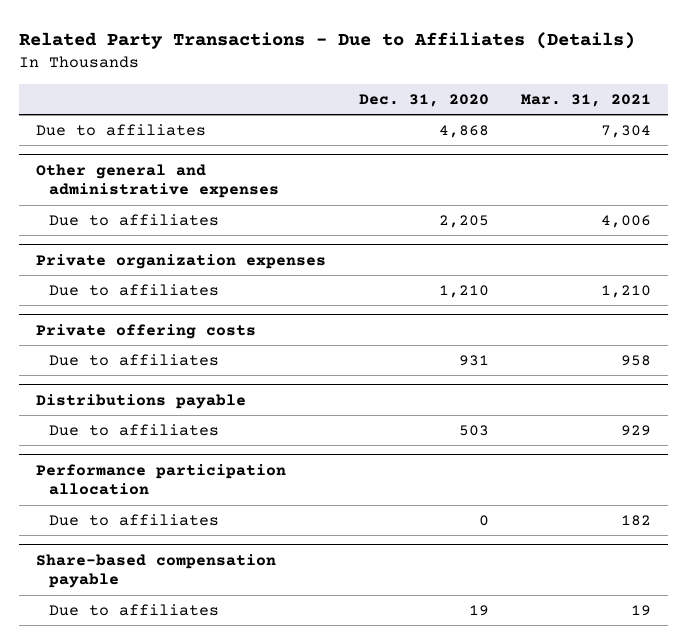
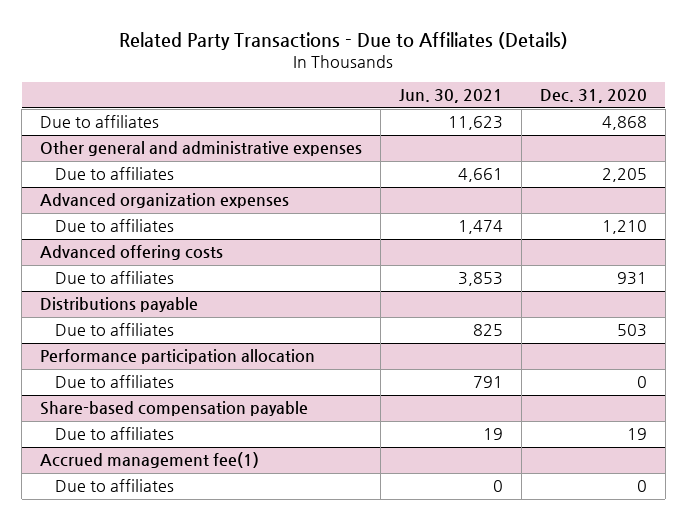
[521,93,652,107] Mar. 31, 2021 -> none
none -> [398,89,503,104] Jun. 30, 2021
[35,253,326,269] Private organization expenses -> [40,193,290,209] Advanced organization expenses
[35,323,256,339] Private offering costs -> [40,245,224,261] Advanced offering costs
none -> [40,452,260,469] Accrued management fee(1)
none -> [54,479,174,493] Due to affiliates

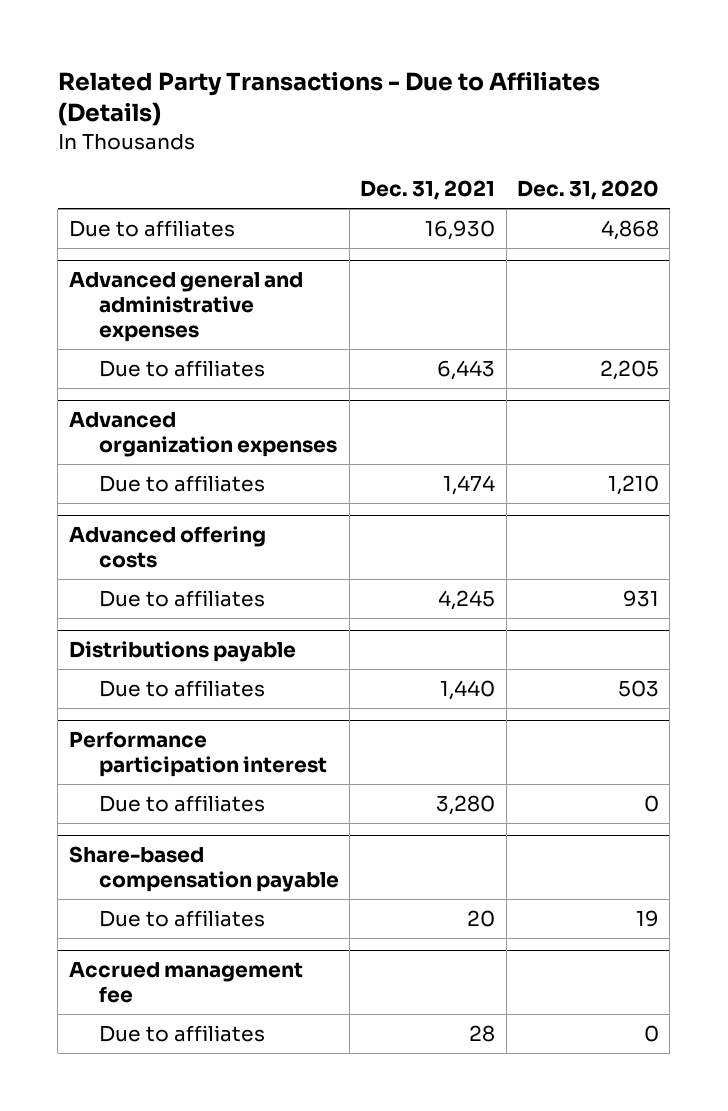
[398,89,503,104] Jun. 30, 2021 -> none
none -> [360,180,496,201] Dec. 31, 2021
[40,141,363,157] Other general and administrative expenses -> [68,272,303,343] Advanced general and administrative expenses
[40,349,316,365] Performance participation allocation -> [68,731,327,778] Performance participation interest
[40,452,260,469] Accrued management fee(1) -> [68,962,303,1004] Accrued management fee

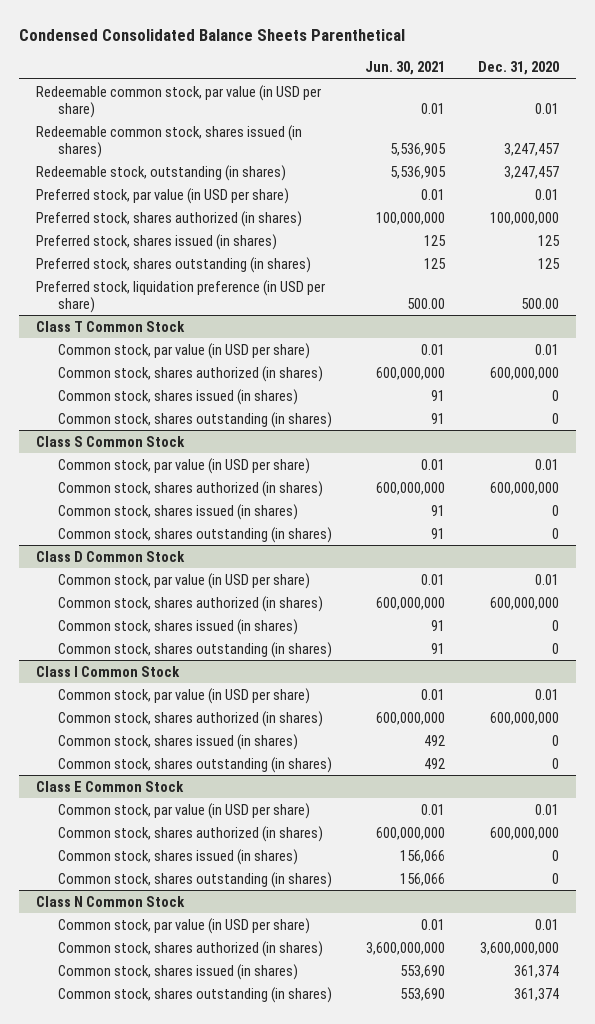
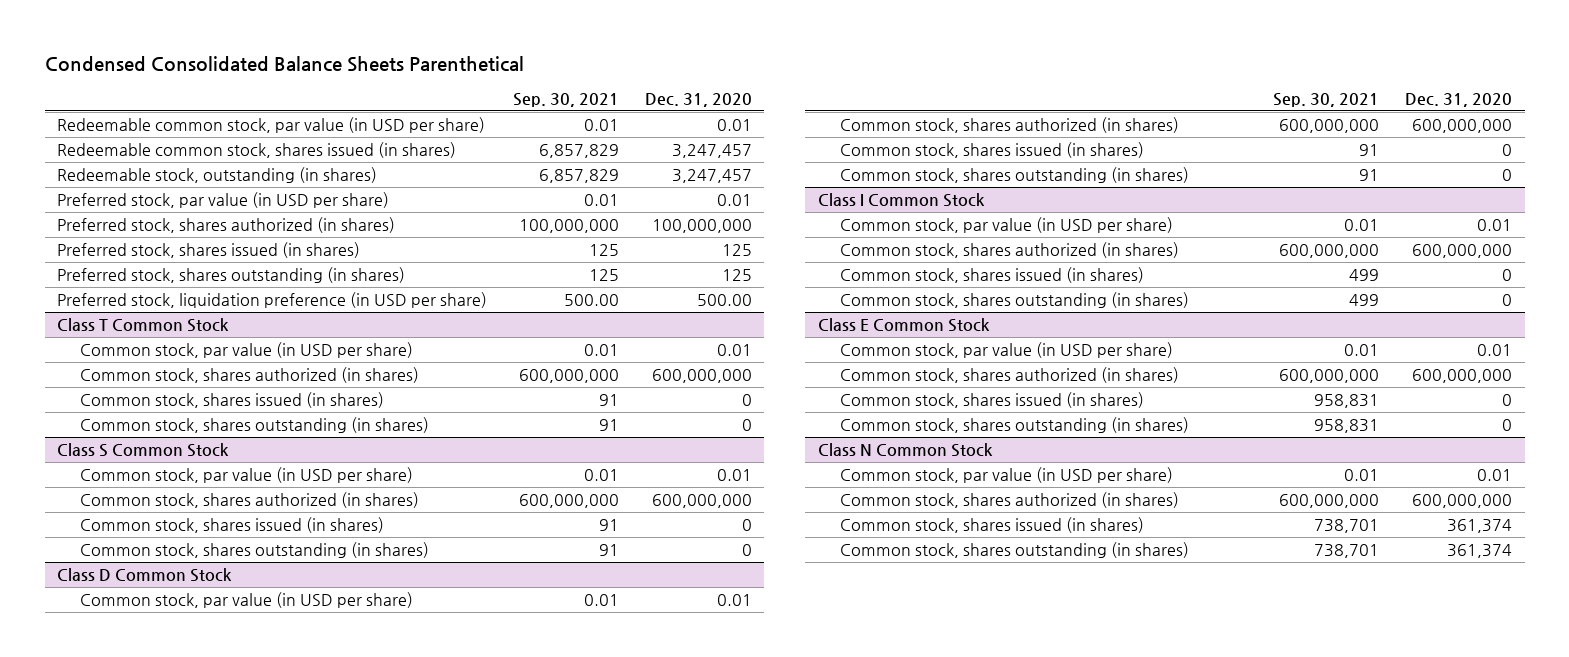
[364,61,445,76] Jun. 30, 2021 -> none
none -> [512,92,619,107] Sep. 30, 2021
[480,941,560,955] 3,600,000,000 -> [1411,493,1512,508] 600,000,000

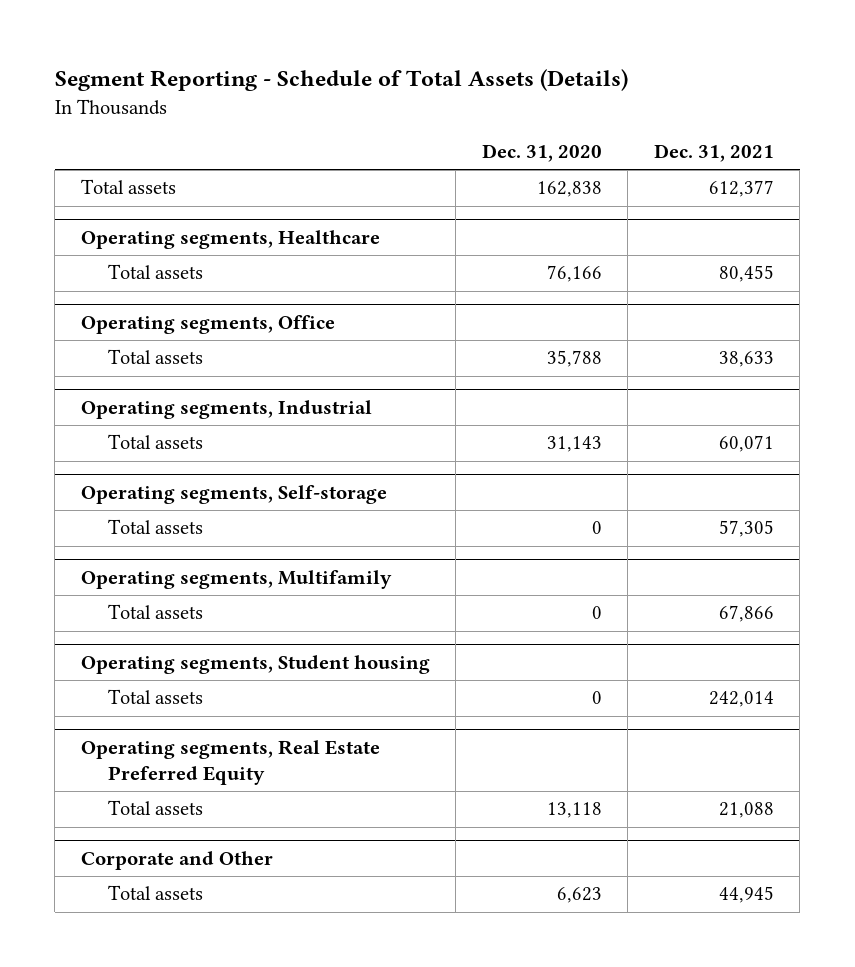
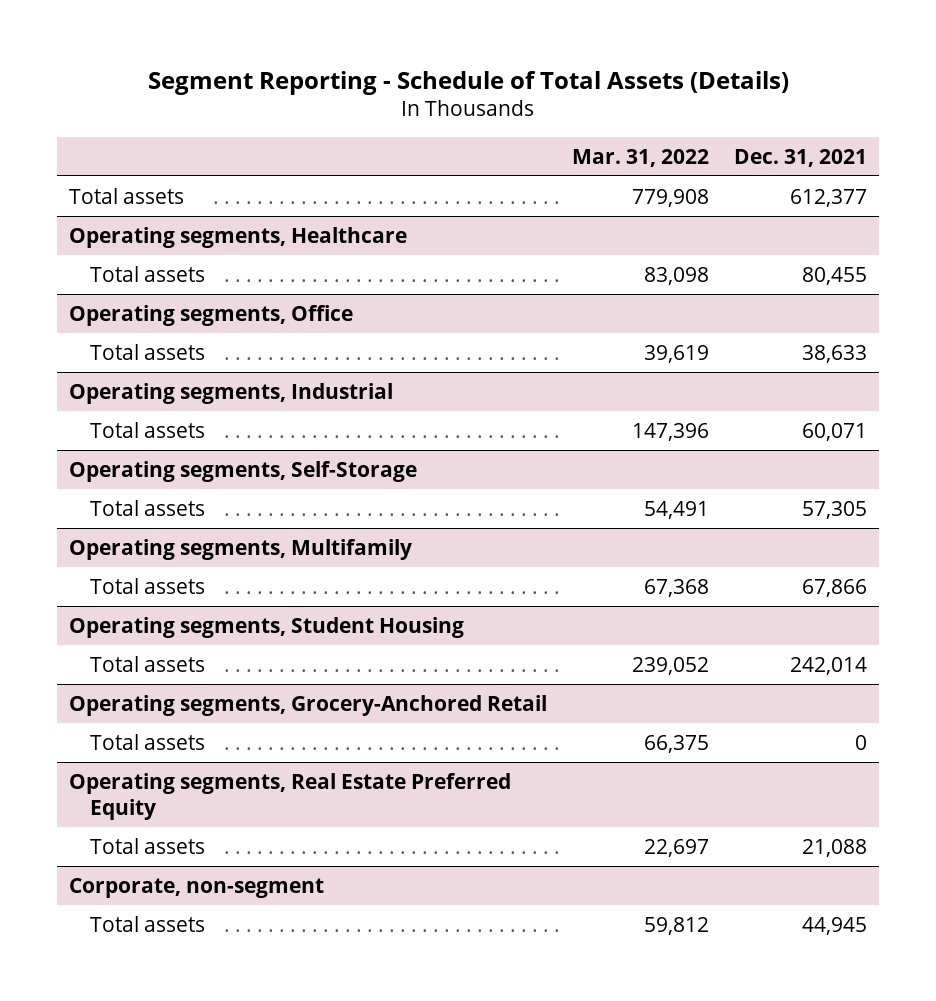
[481,144,602,163] Dec. 31, 2020 -> none
none -> [571,148,709,167] Mar. 31, 2022
[80,484,387,504] Operating segments, Self-storage -> [69,460,418,482] Operating segments, Self-Storage
[80,654,430,674] Operating segments, Student housing -> [69,616,465,638] Operating segments, Student Housing
none -> [69,694,548,716] Operating segments, Grocery-Anchored Retail
none -> [89,733,205,750] Total assets
[80,850,273,870] Corporate and Other -> [69,877,325,898] Corporate, non-segment

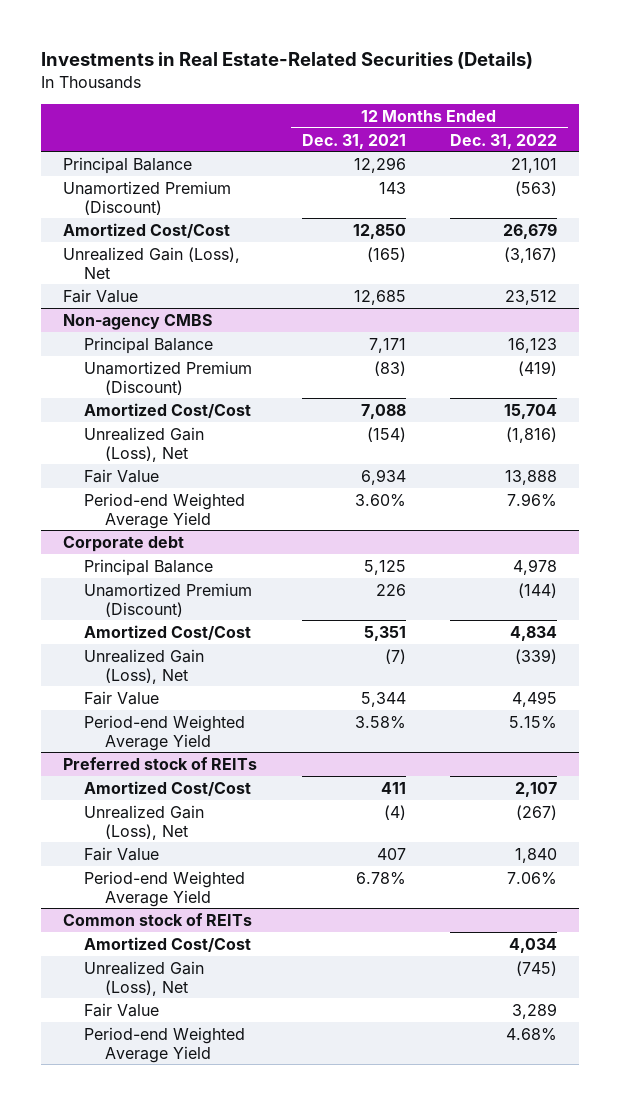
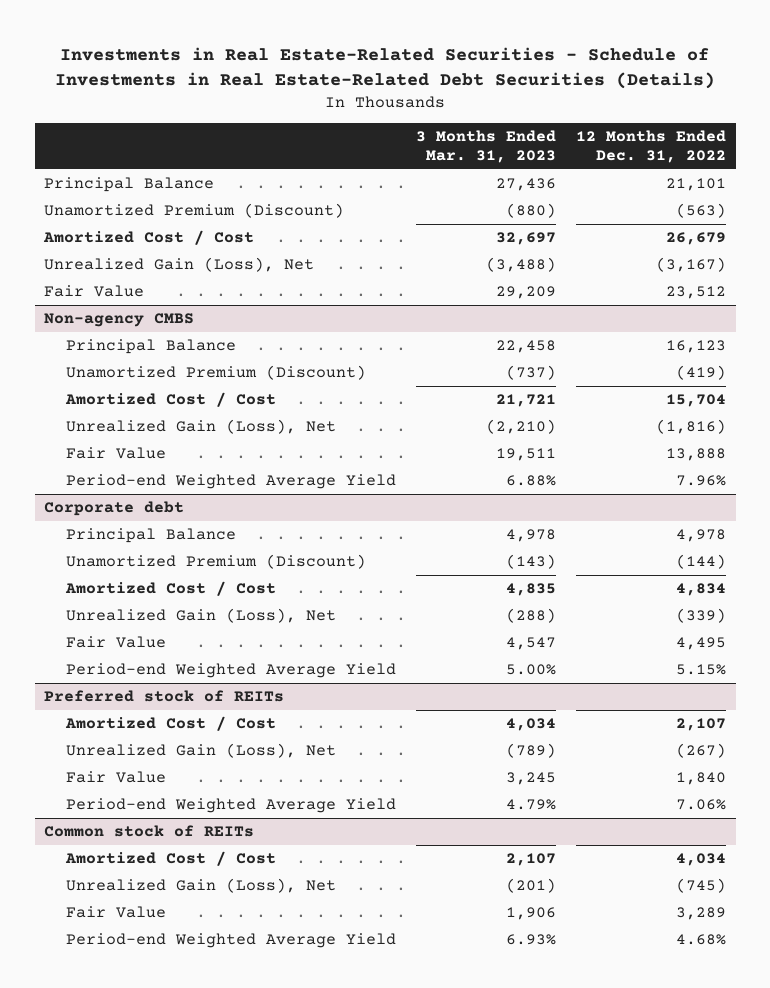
[41,52,534,70] Investments in Real Estate-Related Securities (Details) -> [55,46,716,90] Investments in Real Estate-Related Securities - Schedule of Investments in Real Estate-Related Debt Securities (Details)
[301,133,406,149] Dec. 31, 2021 -> none
none -> [415,130,556,164] 3 Months Ended Mar. 31, 2023
[63,222,231,238] Amortized Cost/Cost -> [43,230,255,246] Amortized Cost / Cost
[84,402,252,418] Amortized Cost/Cost -> [65,392,277,408] Amortized Cost / Cost
[84,624,252,640] Amortized Cost/Cost -> [65,581,277,597] Amortized Cost / Cost
[84,780,252,796] Amortized Cost/Cost -> [65,716,277,732] Amortized Cost / Cost
[84,936,252,952] Amortized Cost/Cost -> [65,851,277,867] Amortized Cost / Cost

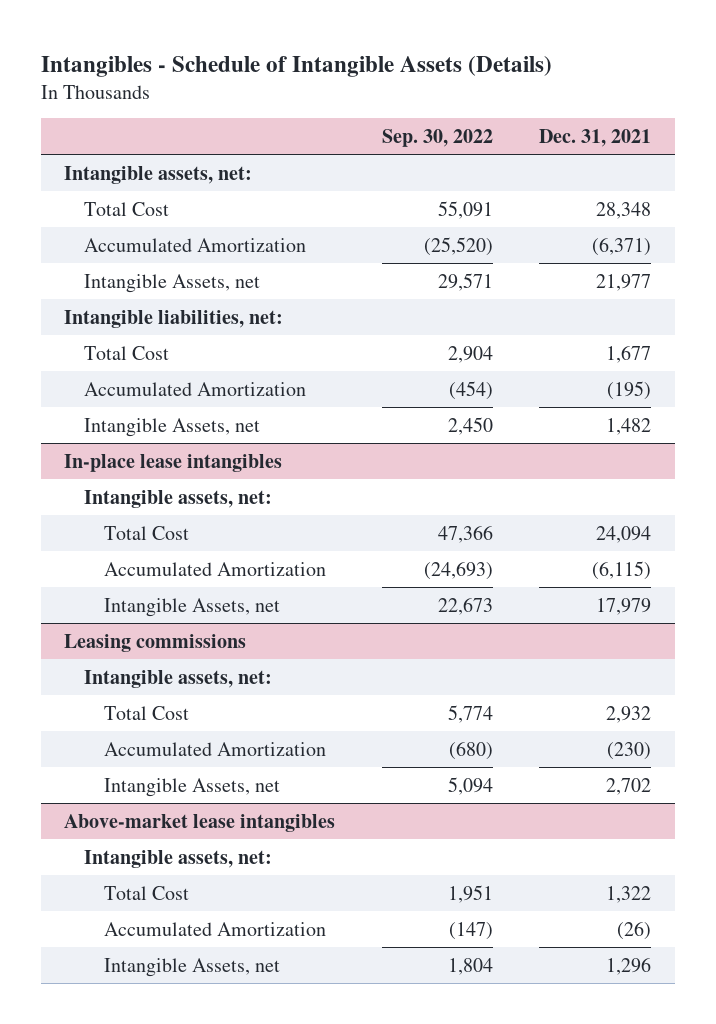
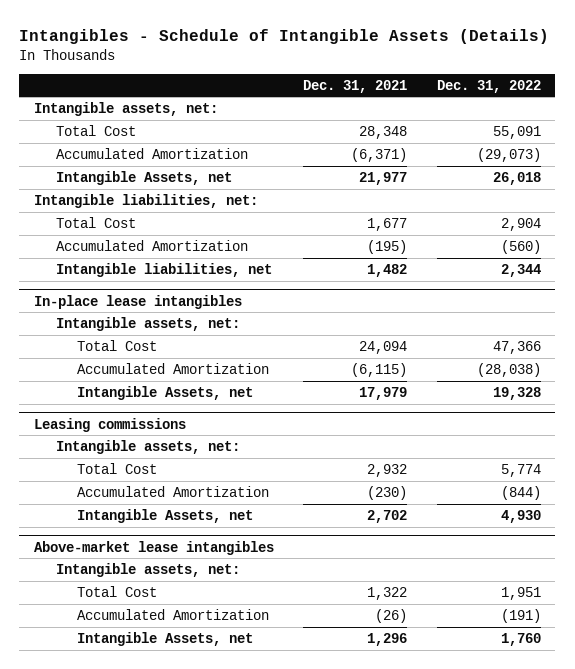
[381,129,493,148] Sep. 30, 2022 -> none
none -> [436,79,541,93] Dec. 31, 2022
[84,417,261,437] Intangible Assets, net -> [55,262,272,277] Intangible liabilities, net

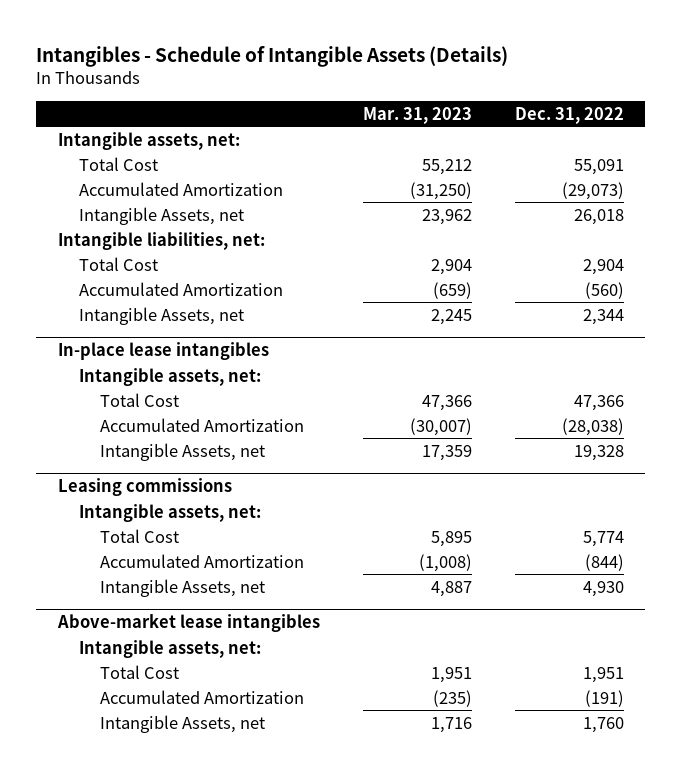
[303,79,408,93] Dec. 31, 2021 -> none
none -> [362,106,472,124] Mar. 31, 2023
[55,262,272,277] Intangible liabilities, net -> [78,306,244,325] Intangible Assets, net

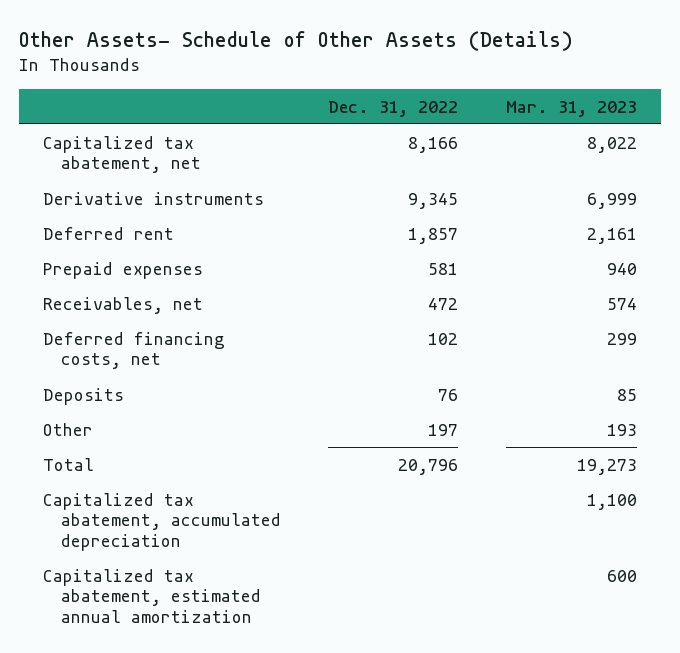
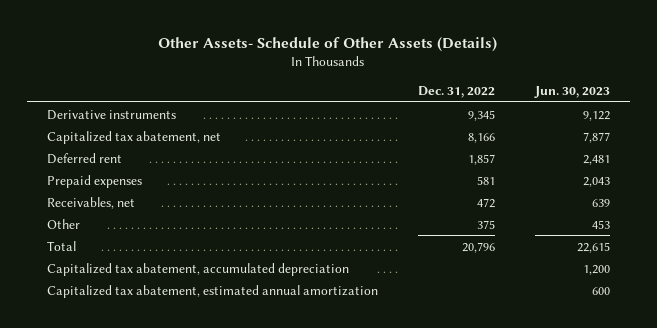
[506,100,638,117] Mar. 31, 2023 -> none
none -> [533,85,610,98] Jun. 30, 2023
[43,135,201,174] Capitalized tax abatement, net -> [46,130,221,144] Capitalized tax abatement, net
[43,331,226,370] Deferred financing costs, net -> none
[43,387,125,405] Deposits -> none
[428,423,459,436] 197 -> [476,219,495,229] 375

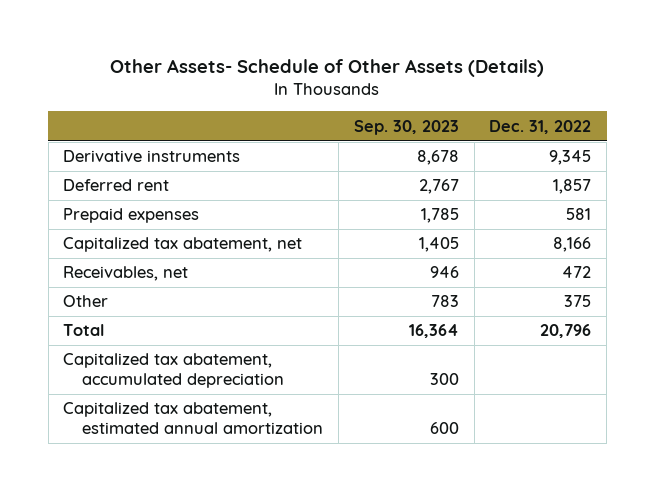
[533,85,610,98] Jun. 30, 2023 -> none
none -> [353,119,459,135] Sep. 30, 2023
[46,130,221,144] Capitalized tax abatement, net -> [63,237,303,253] Capitalized tax abatement, net

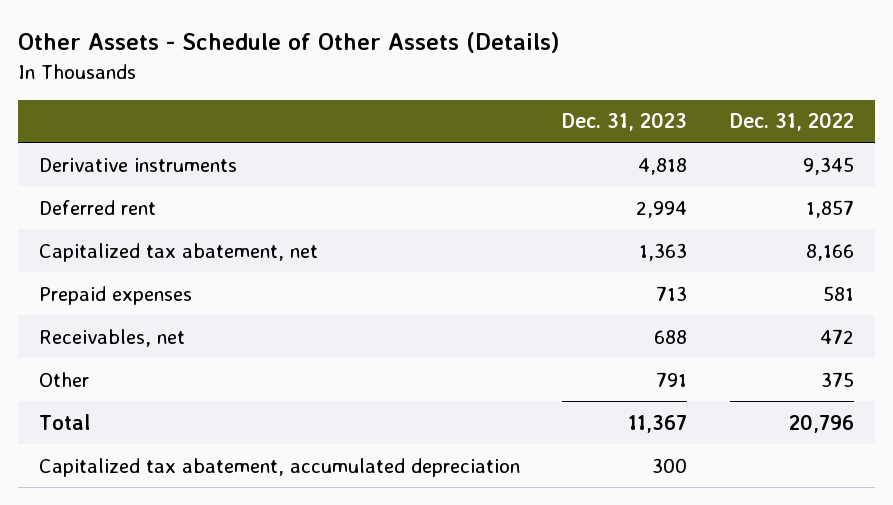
[110,59,545,78] Other Assets- Schedule of Other Assets (Details) -> [17,32,560,54] Other Assets - Schedule of Other Assets (Details)
[353,119,459,135] Sep. 30, 2023 -> none
none -> [562,112,688,132] Dec. 31, 2023
[63,208,200,224] Prepaid expenses -> [39,285,193,305] Prepaid expenses
[63,402,324,435] Capitalized tax abatement, estimated annual amortization -> none

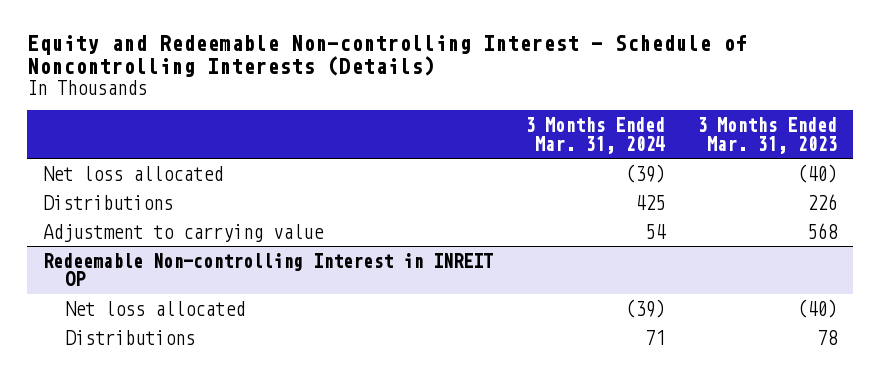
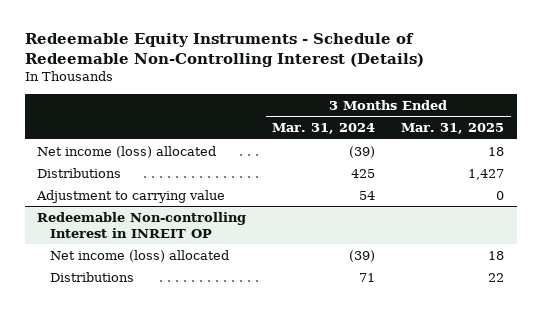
[26,34,747,78] Equity and Redeemable Non-controlling Interest - Schedule of Noncontrolling Interests (Details) -> [24,33,424,68] Redeemable Equity Instruments - Schedule of Redeemable Non-Controlling Interest (Details)
[696,117,837,154] 3 Months Ended Mar. 31, 2023 -> none
none -> [401,123,505,135] Mar. 31, 2025
[42,165,223,181] Net loss allocated -> [37,145,217,158] Net income (loss) allocated
[65,300,246,316] Net loss allocated -> [50,249,230,262] Net income (loss) allocated

